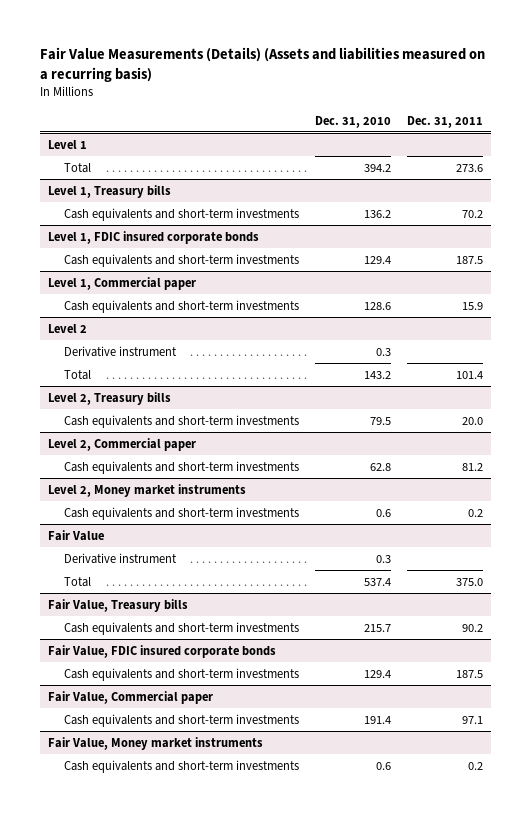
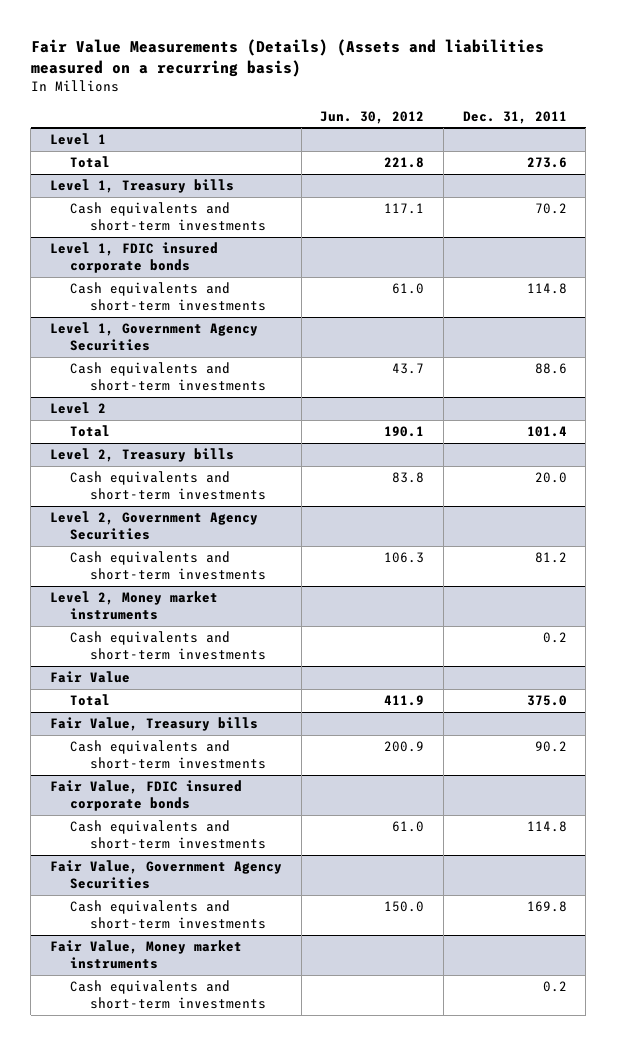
[315,115,392,128] Dec. 31, 2010 -> none
none -> [320,110,425,124] Jun. 30, 2012
[47,276,196,290] Level 1, Commercial paper -> none
[456,255,484,264] 187.5 -> [526,283,567,295] 114.8
none -> [49,322,258,352] Level 1, Government Agency Securities
[462,301,484,310] 15.9 -> [534,363,567,375] 88.6
[64,345,178,357] Derivative instrument -> none
[47,437,196,451] Level 2, Commercial paper -> none
none -> [49,511,258,541] Level 2, Government Agency Securities
[64,552,178,564] Derivative instrument -> none
[47,690,213,704] Fair Value, Commercial paper -> none
[456,669,484,678] 187.5 -> [526,821,567,833] 114.8
none -> [49,860,282,890] Fair Value, Government Agency Securities
[462,715,484,724] 97.1 -> [526,901,567,913] 169.8

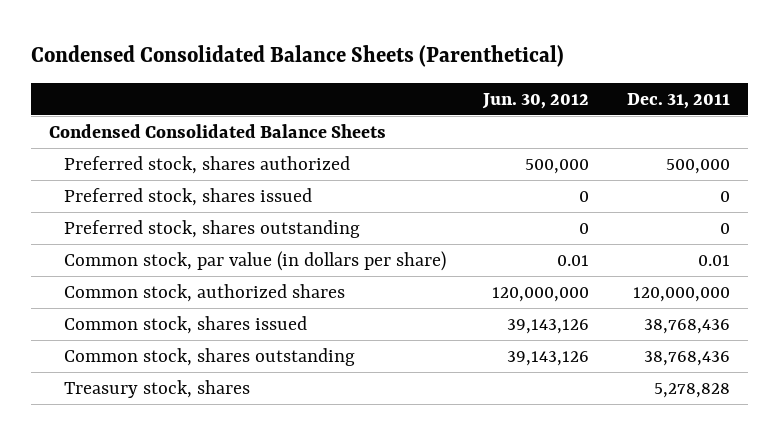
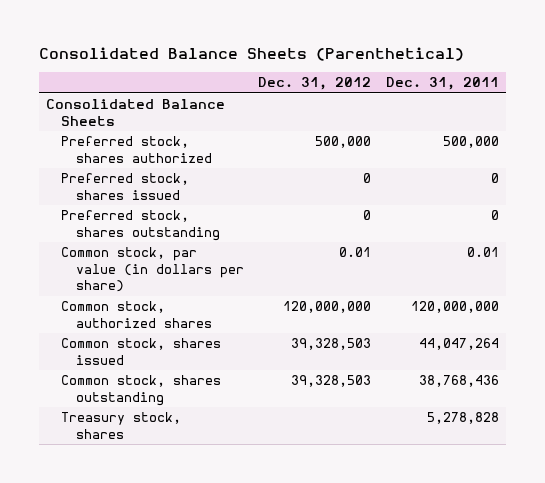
[30,45,564,68] Condensed Consolidated Balance Sheets (Parenthetical) -> [38,46,464,61] Consolidated Balance Sheets (Parenthetical)
[482,92,590,109] Jun. 30, 2012 -> none
none -> [258,77,372,91] Dec. 31, 2012
[49,123,387,138] Condensed Consolidated Balance Sheets -> [46,99,226,126] Consolidated Balance Sheets
[643,318,730,334] 38,768,436 -> [418,338,499,351] 44,047,264

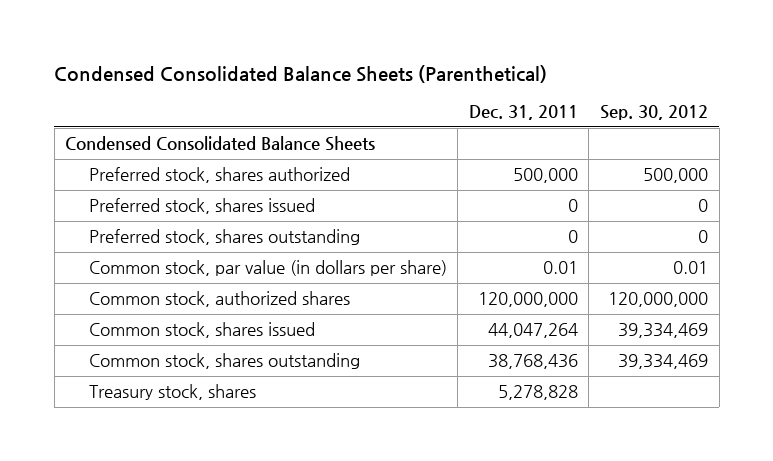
[38,46,464,61] Consolidated Balance Sheets (Parenthetical) -> [54,64,548,83] Condensed Consolidated Balance Sheets (Parenthetical)
[258,77,372,91] Dec. 31, 2012 -> none
none -> [599,105,708,121] Sep. 30, 2012
[46,99,226,126] Consolidated Balance Sheets -> [65,136,376,152] Condensed Consolidated Balance Sheets

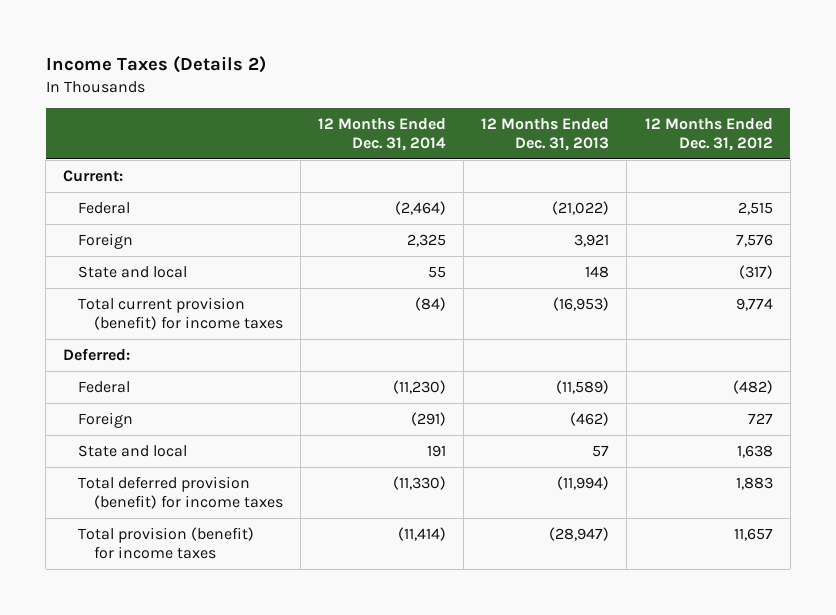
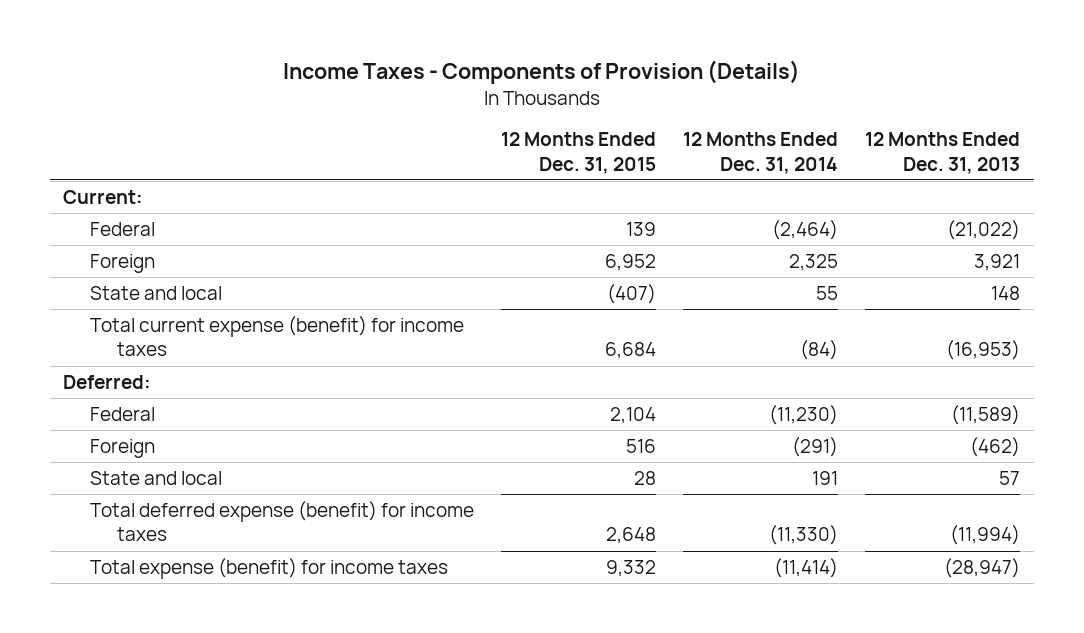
[45,56,266,74] Income Taxes (Details 2) -> [282,59,800,84] Income Taxes - Components of Provision (Details)
[644,117,773,152] 12 Months Ended Dec. 31, 2012 -> none
none -> [501,132,657,174] 12 Months Ended Dec. 31, 2015
[78,296,283,331] Total current provision (benefit) for income taxes -> [90,315,465,357] Total current expense (benefit) for income taxes
[78,475,283,510] Total deferred provision (benefit) for income taxes -> [90,500,475,542] Total deferred expense (benefit) for income taxes
[78,526,255,560] Total provision (benefit) for income taxes -> [90,557,449,579] Total expense (benefit) for income taxes

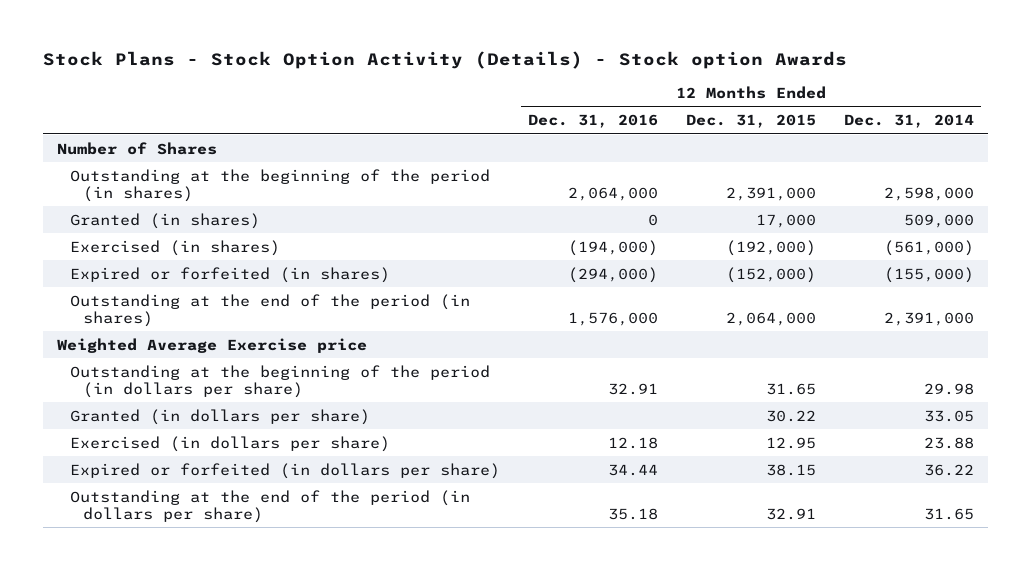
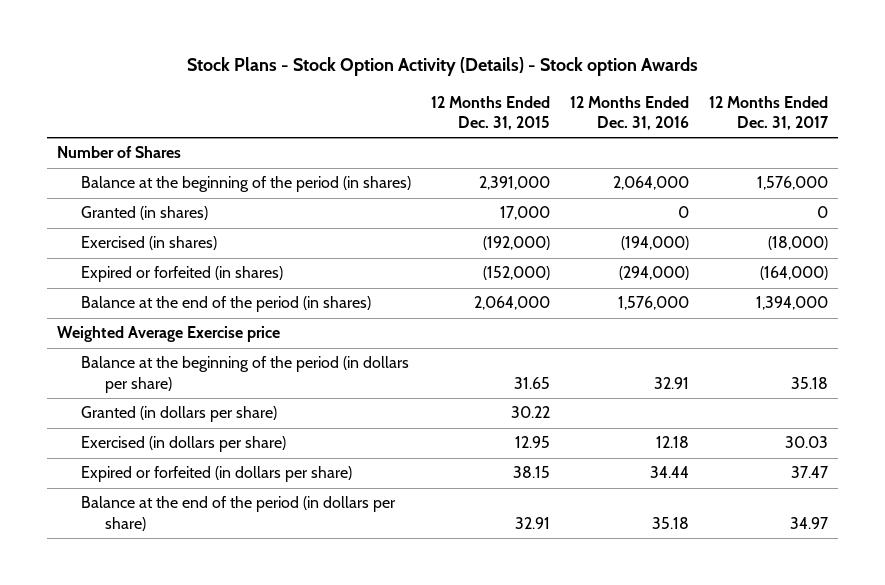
[844,114,975,129] Dec. 31, 2014 -> none
none -> [709,95,830,131] 12 Months Ended Dec. 31, 2017
[69,168,490,202] Outstanding at the beginning of the period (in shares) -> [81,176,412,193] Balance at the beginning of the period (in shares)
[69,293,470,327] Outstanding at the end of the period (in shares) -> [81,296,372,313] Balance at the end of the period (in shares)
[69,364,490,398] Outstanding at the beginning of the period (in dollars per share) -> [81,356,410,393] Balance at the beginning of the period (in dollars per share)
[69,489,470,523] Outstanding at the end of the period (in dollars per share) -> [81,496,397,531] Balance at the end of the period (in dollars per share)

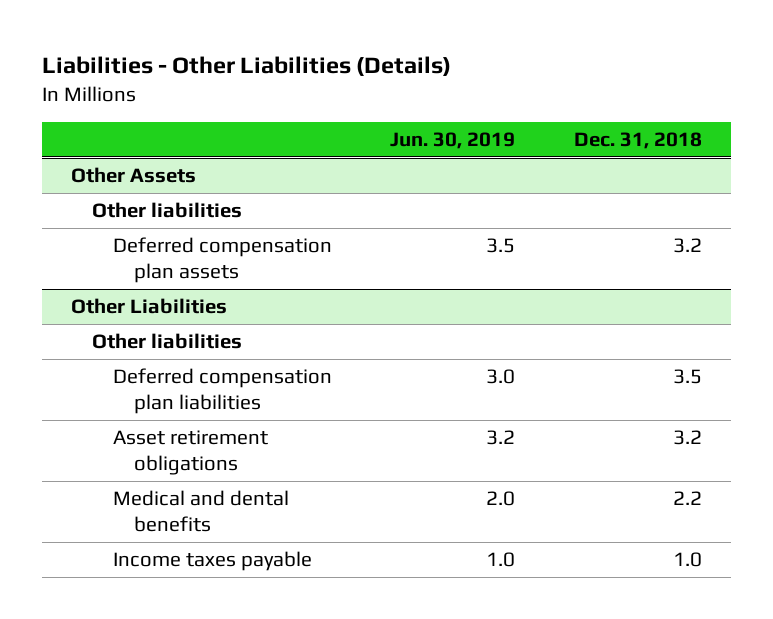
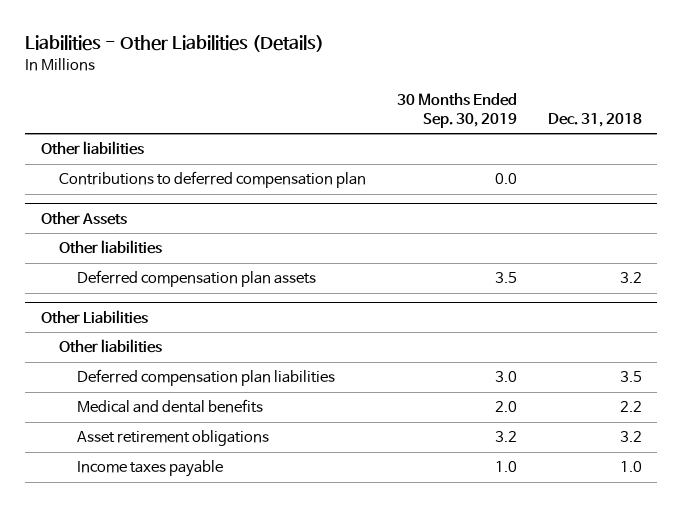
[390,131,516,149] Jun. 30, 2019 -> none
none -> [396,93,517,129] 30 Months Ended Sep. 30, 2019
none -> [40,141,144,156] Other liabilities
none -> [58,171,366,189] Contributions to deferred compensation plan
[112,430,268,475] Asset retirement obligations -> [76,430,269,447] Asset retirement obligations

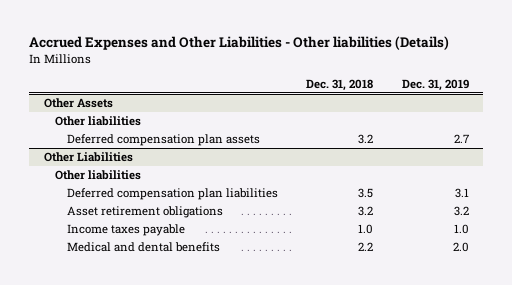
[25,35,325,53] Liabilities - Other Liabilities (Details) -> [29,36,450,51] Accrued Expenses and Other Liabilities - Other liabilities (Details)
[396,93,517,129] 30 Months Ended Sep. 30, 2019 -> none
none -> [401,78,469,91] Dec. 31, 2019
[40,141,144,156] Other liabilities -> none
[58,171,366,189] Contributions to deferred compensation plan -> none
[76,399,263,414] Medical and dental benefits -> [66,242,220,253] Medical and dental benefits

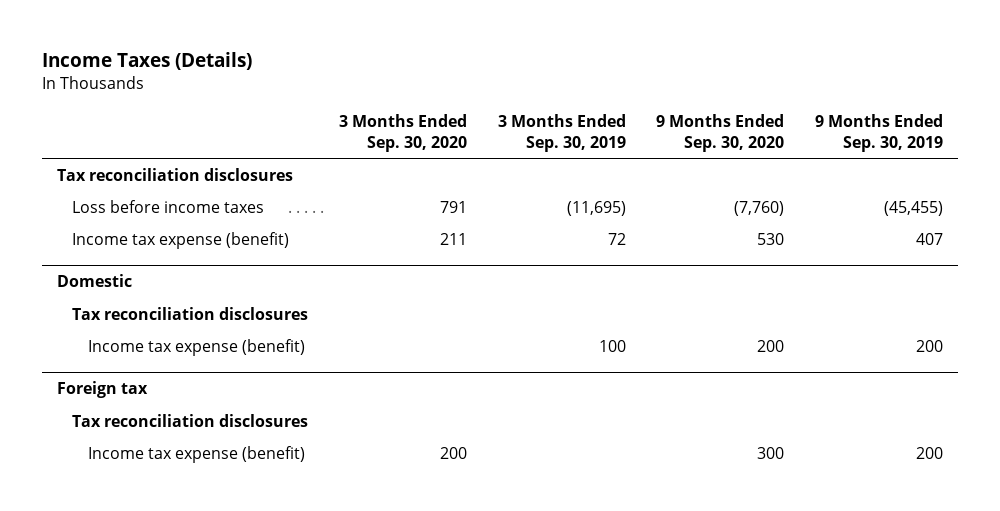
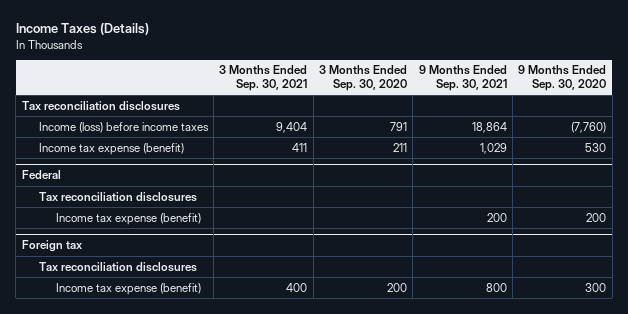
[497,113,626,152] 3 Months Ended Sep. 30, 2019 -> none
[814,113,943,152] 9 Months Ended Sep. 30, 2019 -> none
none -> [219,65,308,92] 3 Months Ended Sep. 30, 2021
none -> [418,65,507,92] 9 Months Ended Sep. 30, 2021
[72,199,265,213] Loss before income taxes -> [38,121,209,133] Income (loss) before income taxes
[57,274,133,288] Domestic -> [21,170,61,180] Federal

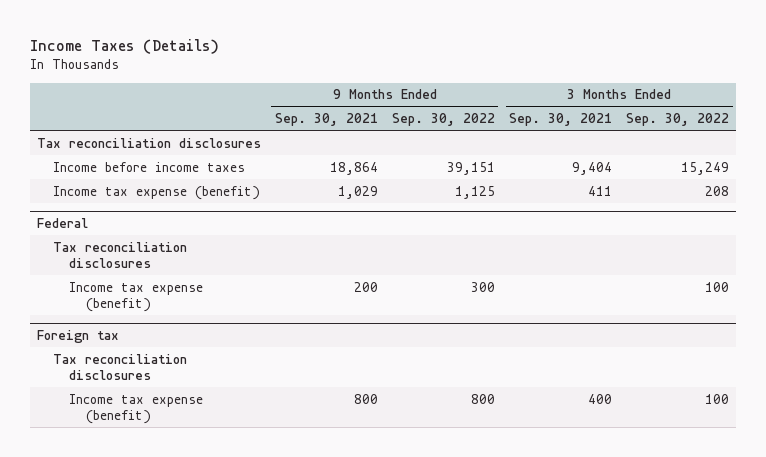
[319,65,408,92] 3 Months Ended Sep. 30, 2020 -> none
[518,65,607,92] 9 Months Ended Sep. 30, 2020 -> none
none -> [391,112,495,126] Sep. 30, 2022
none -> [626,112,730,126] Sep. 30, 2022
[38,121,209,133] Income (loss) before income taxes -> [52,161,245,172] Income before income taxes

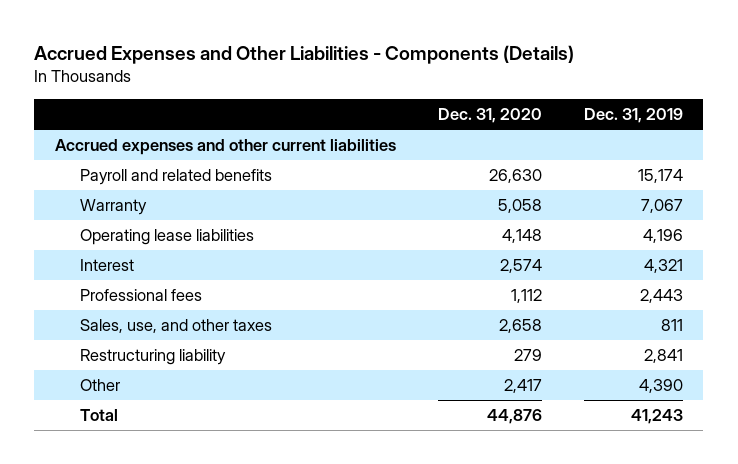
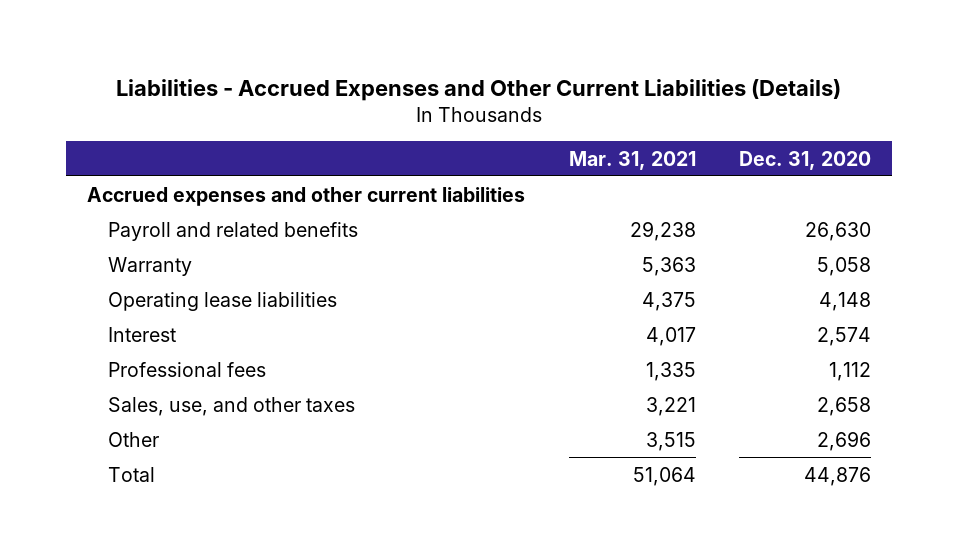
[34,45,575,65] Accrued Expenses and Other Liabilities - Components (Details) -> [116,78,842,101] Liabilities - Accrued Expenses and Other Current Liabilities (Details)
[583,108,683,124] Dec. 31, 2019 -> none
none -> [568,150,696,170] Mar. 31, 2021
[80,349,227,366] Restructuring liability -> none
[503,379,542,394] 2,417 -> [816,430,871,451] 2,696

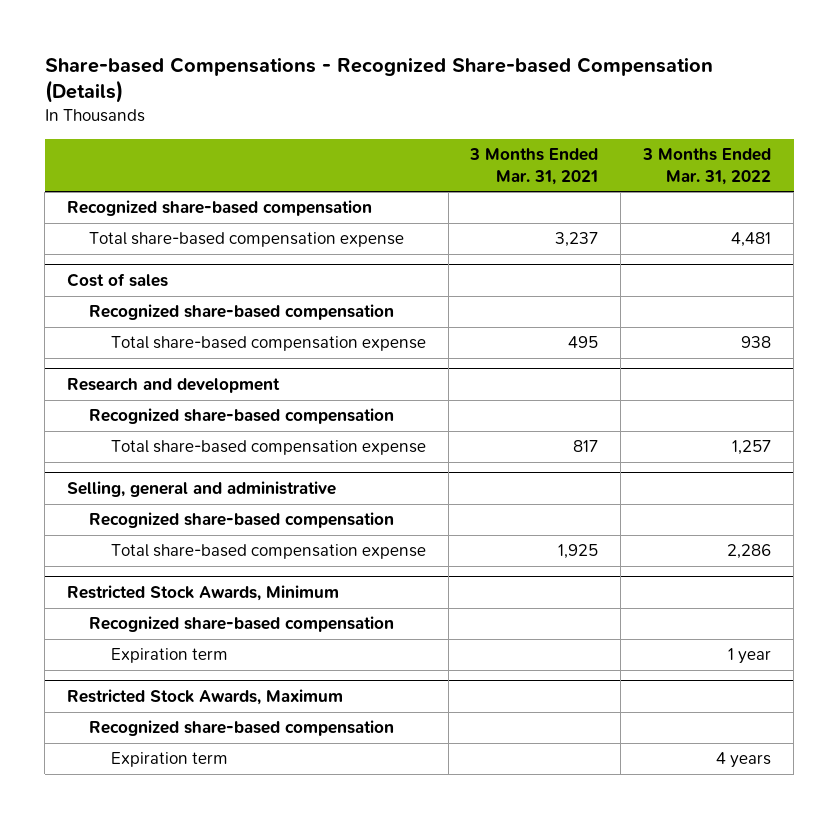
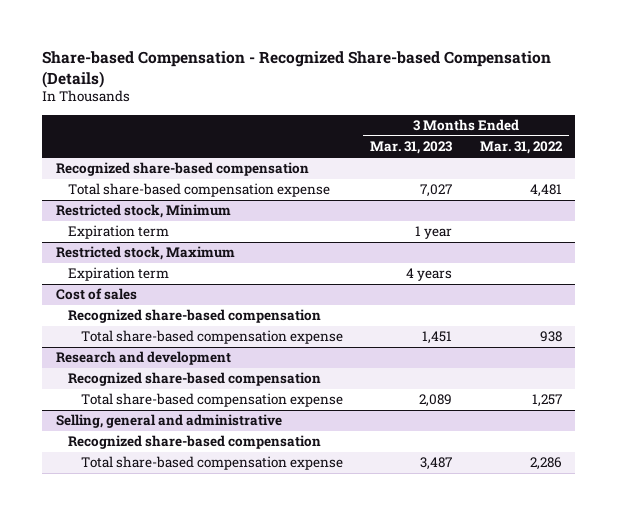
[44,56,713,104] Share-based Compensations - Recognized Share-based Compensation (Details) -> [42,50,552,88] Share-based Compensation - Recognized Share-based Compensation (Details)
[469,147,599,185] 3 Months Ended Mar. 31, 2021 -> none
none -> [370,141,453,155] Mar. 31, 2023
none -> [56,204,232,219] Restricted stock, Minimum
none -> [68,225,170,240] Expiration term
none -> [56,246,236,261] Restricted stock, Maximum
none -> [68,267,170,282] Expiration term
[67,585,340,602] Restricted Stock Awards, Minimum -> none
[88,616,394,633] Recognized share-based compensation -> none
[110,648,228,664] Expiration term -> none
[67,689,344,706] Restricted Stock Awards, Maximum -> none
[88,720,394,737] Recognized share-based compensation -> none
[110,752,228,768] Expiration term -> none

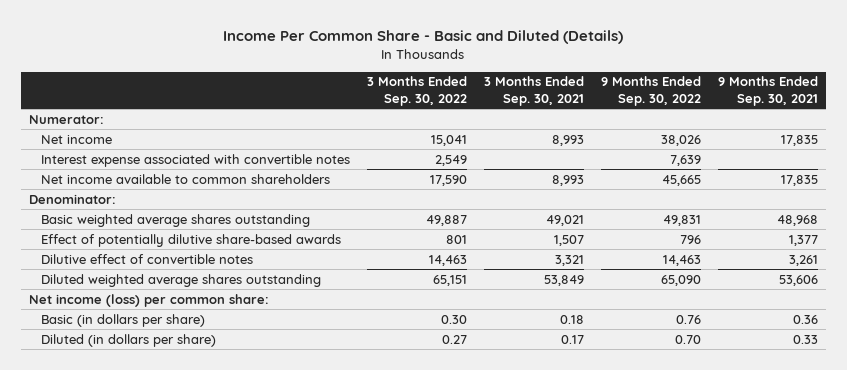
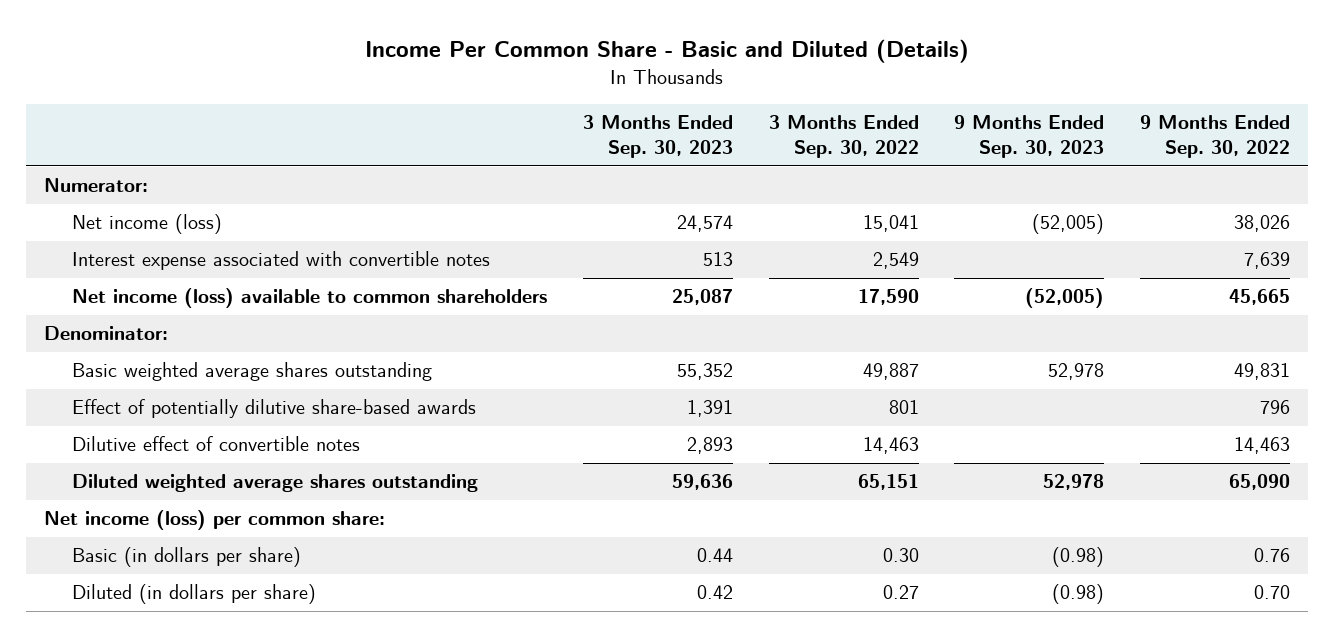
[483,76,584,106] 3 Months Ended Sep. 30, 2021 -> none
[717,76,818,106] 9 Months Ended Sep. 30, 2021 -> none
none -> [583,114,734,159] 3 Months Ended Sep. 30, 2023
none -> [954,114,1105,159] 9 Months Ended Sep. 30, 2023
[41,134,113,144] Net income -> [72,214,223,235] Net income (loss)
[41,173,331,184] Net income available to common shareholders -> [72,288,548,309] Net income (loss) available to common shareholders

